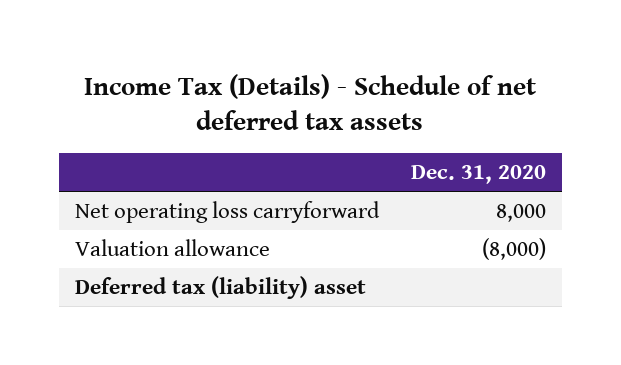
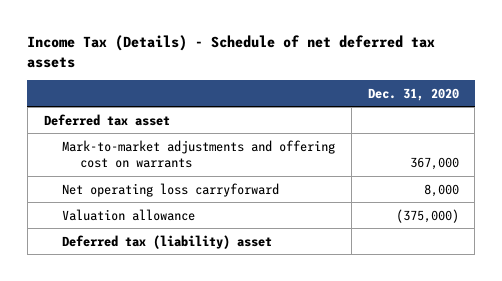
none -> [43,113,170,126] Deferred tax asset
none -> [61,139,335,169] Mark-to-market adjustments and offering cost on warrants
[481,238,546,261] (8,000) -> [395,208,459,223] (375,000)

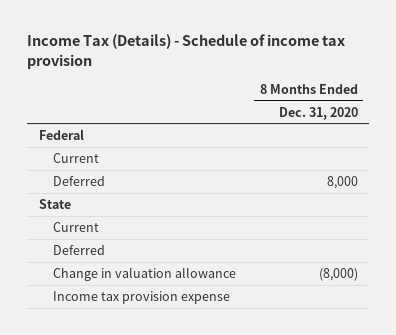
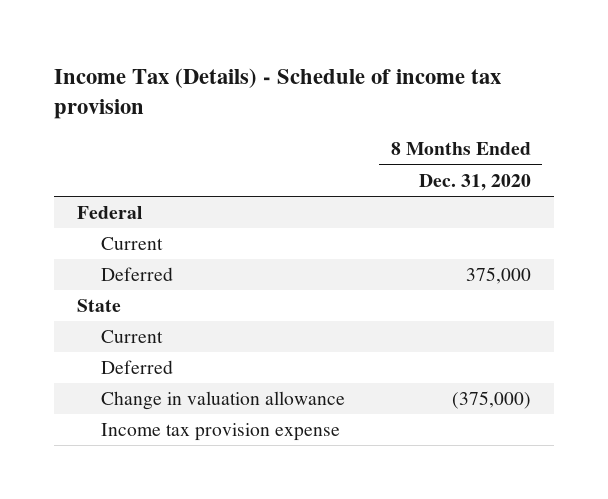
[326,175,358,189] 8,000 -> [465,267,531,285] 375,000
[318,267,358,281] (8,000) -> [451,391,531,410] (375,000)

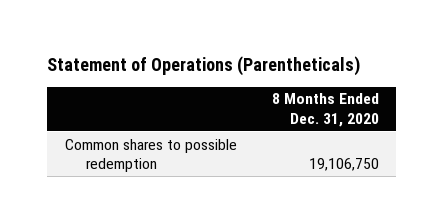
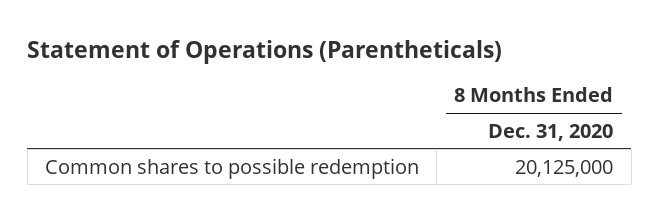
[308,158,379,172] 19,106,750 -> [515,159,614,177] 20,125,000

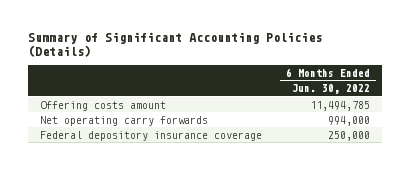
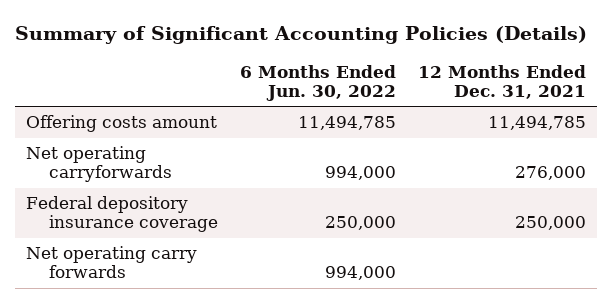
none -> [417,64,586,99] 12 Months Ended Dec. 31, 2021
none -> [25,146,172,183] Net operating carryforwards
[40,115,209,126] Net operating carry forwards -> [25,246,197,279] Net operating carry forwards

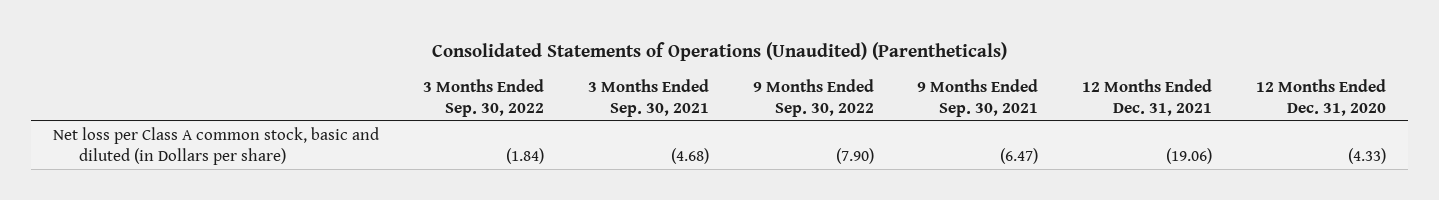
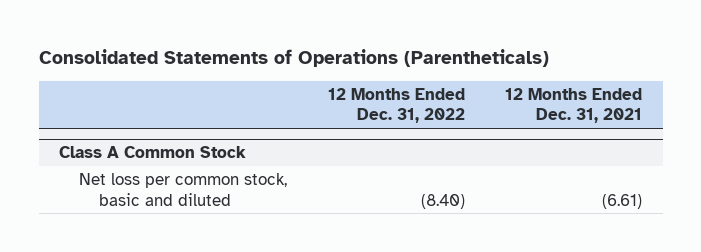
[431,41,1007,61] Consolidated Statements of Operations (Unaudited) (Parentheticals) -> [38,49,549,68] Consolidated Statements of Operations (Parentheticals)
[422,78,544,117] 3 Months Ended Sep. 30, 2022 -> none
[587,78,709,117] 3 Months Ended Sep. 30, 2021 -> none
[752,78,874,117] 9 Months Ended Sep. 30, 2022 -> none
[917,78,1039,117] 9 Months Ended Sep. 30, 2021 -> none
[1256,78,1387,116] 12 Months Ended Dec. 31, 2020 -> none
none -> [327,87,465,124] 12 Months Ended Dec. 31, 2022
none -> [59,146,247,159] Class A Common Stock
[52,127,379,166] Net loss per Class A common stock, basic and diluted (in Dollars per share) -> [79,173,288,206] Net loss per common stock, basic and diluted
[1166,148,1213,165] (19.06) -> [602,193,643,209] (6.61)

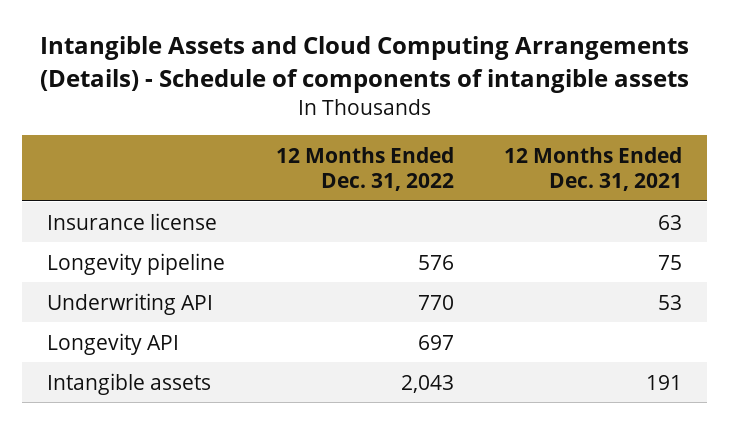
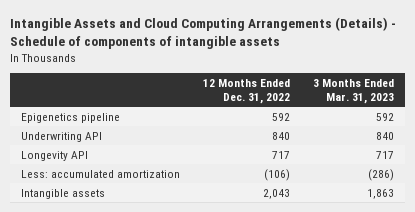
[504,146,683,191] 12 Months Ended Dec. 31, 2021 -> none
none -> [312,78,394,104] 3 Months Ended Mar. 31, 2023
[47,212,218,230] Insurance license -> none
[47,252,226,275] Longevity pipeline -> [21,112,121,123] Epigenetics pipeline
[417,254,454,270] 576 -> [271,112,290,121] 592
[417,294,454,310] 770 -> [271,131,290,140] 840
[417,334,454,350] 697 -> [271,150,290,159] 717
none -> [21,169,181,178] Less: accumulated amortization

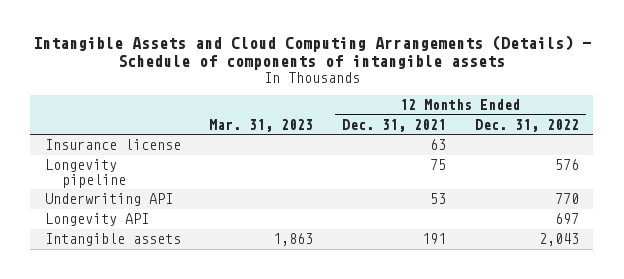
[312,78,394,104] 3 Months Ended Mar. 31, 2023 -> none
none -> [209,118,314,132] Mar. 31, 2023
none -> [342,118,447,132] Dec. 31, 2021
[21,169,181,178] Less: accumulated amortization -> none
none -> [44,139,181,151] Insurance license
[21,112,121,123] Epigenetics pipeline -> [44,159,126,188] Longevity pipeline
[271,112,290,121] 592 -> [554,159,579,171] 576
[271,131,290,140] 840 -> [554,193,579,205] 770
[271,150,290,159] 717 -> [554,213,579,225] 697

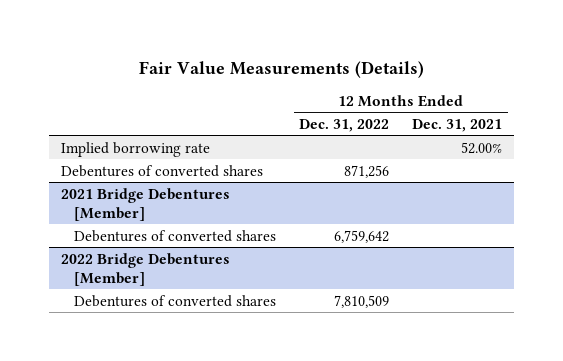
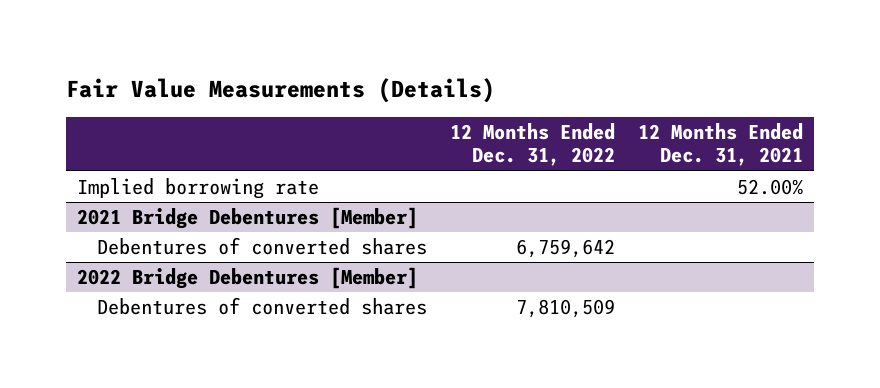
[60,164,263,177] Debentures of converted shares -> none

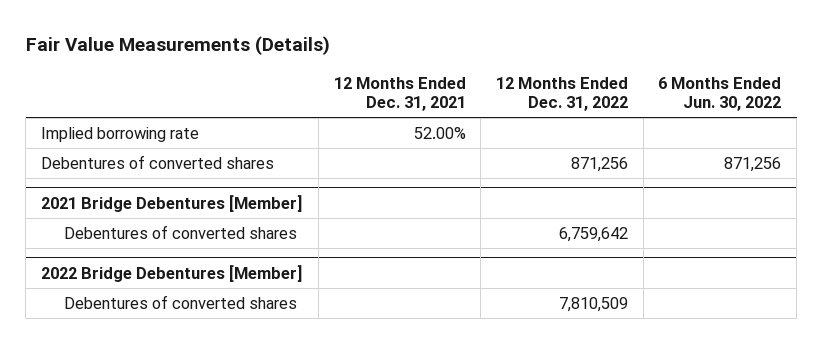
none -> [658,76,782,111] 6 Months Ended Jun. 30, 2022
none -> [41,154,275,169] Debentures of converted shares

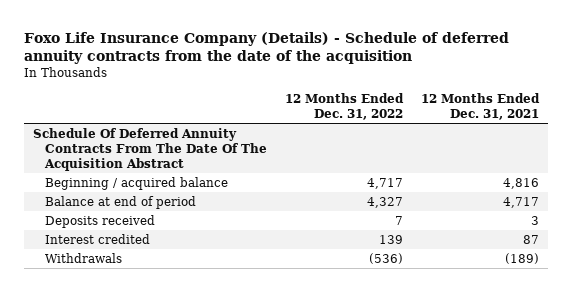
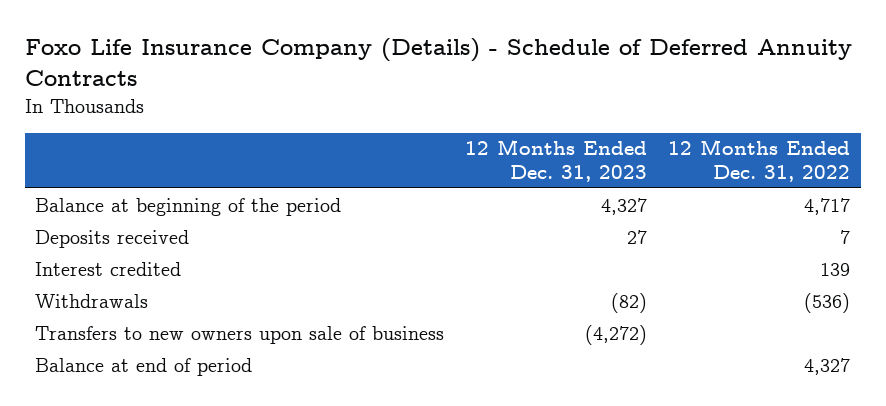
[24,31,510,65] Foxo Life Insurance Company (Details) - Schedule of deferred annuity contracts from the date of the acquisition -> [24,38,852,87] Foxo Life Insurance Company (Details) - Schedule of Deferred Annuity Contracts
[420,93,540,121] 12 Months Ended Dec. 31, 2021 -> none
none -> [465,139,648,182] 12 Months Ended Dec. 31, 2023
[33,127,268,172] Schedule Of Deferred Annuity Contracts From The Date Of The Acquisition Abstract -> none
[45,176,229,190] Beginning / acquired balance -> [35,197,342,216] Balance at beginning of the period
none -> [35,325,445,344] Transfers to new owners upon sale of business
[45,195,197,209] Balance at end of period -> [35,357,253,376] Balance at end of period

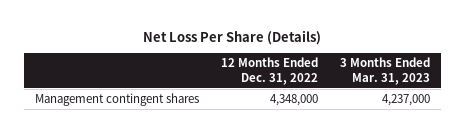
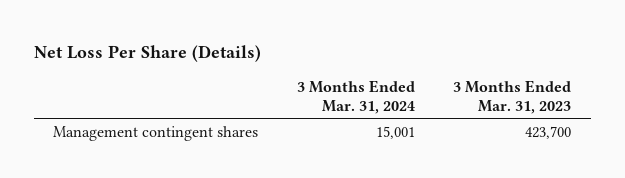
[220,57,318,86] 12 Months Ended Dec. 31, 2022 -> none
none -> [296,79,415,115] 3 Months Ended Mar. 31, 2024
[381,94,430,107] 4,237,000 -> [525,125,572,139] 423,700

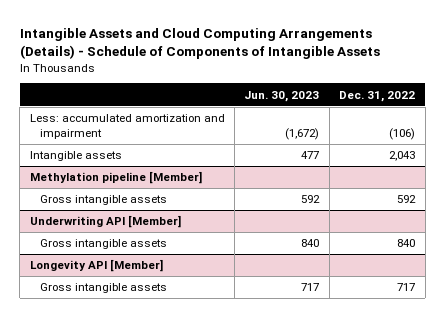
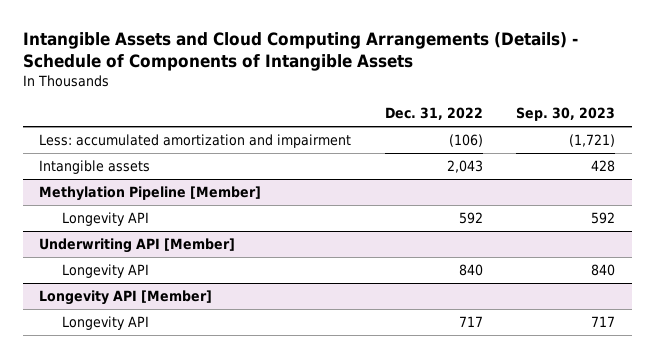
[244,90,320,102] Jun. 30, 2023 -> none
none -> [516,107,616,122] Sep. 30, 2023
[29,171,202,185] Methylation pipeline [Member] -> [39,186,262,202] Methylation Pipeline [Member]
[40,195,168,206] Gross intangible assets -> [61,212,149,227] Longevity API
[40,239,168,250] Gross intangible assets -> [61,264,149,279] Longevity API
[40,283,168,294] Gross intangible assets -> [61,316,149,331] Longevity API

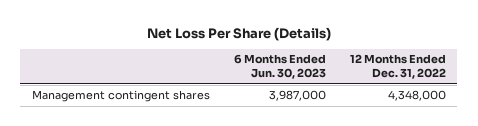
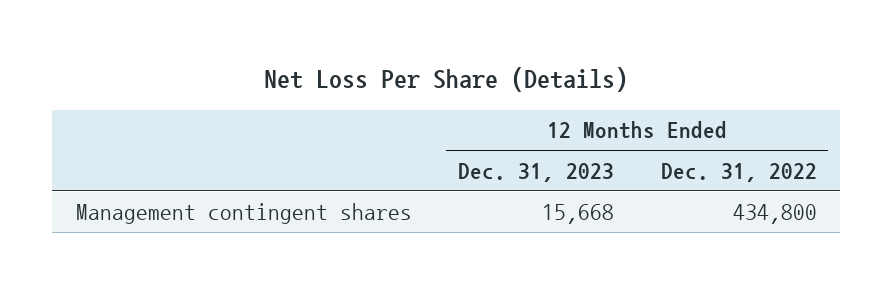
[233,54,326,80] 6 Months Ended Jun. 30, 2023 -> none
none -> [458,162,615,182] Dec. 31, 2023
[387,90,446,102] 4,348,000 -> [732,204,817,225] 434,800

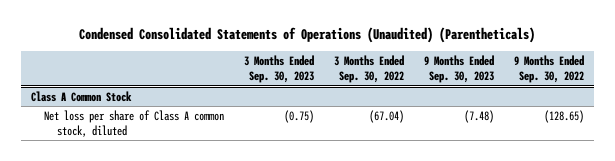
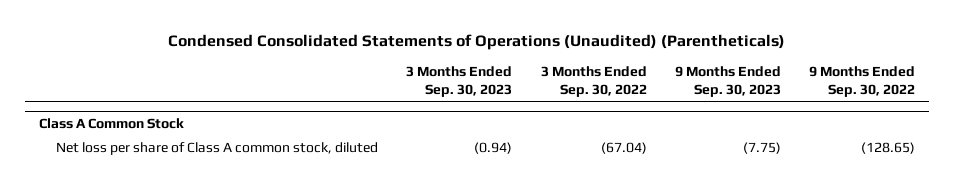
[283,109,314,123] (0.75) -> [474,142,513,155] (0.94)
[463,109,494,123] (7.48) -> [742,142,781,155] (7.75)

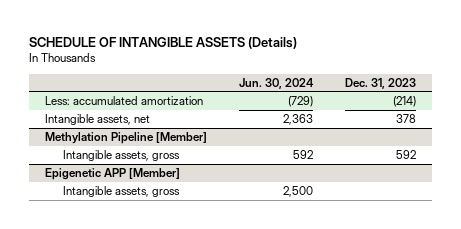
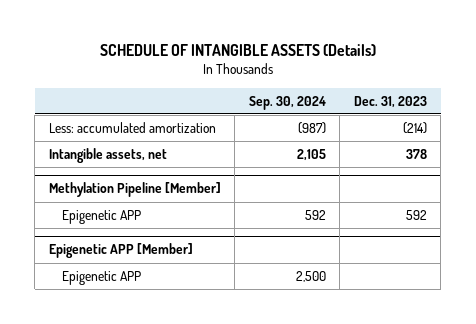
[239,77,315,89] Jun. 30, 2024 -> none
none -> [248,95,326,110] Sep. 30, 2024
[63,149,181,161] Intangible assets, gross -> [61,210,141,225] Epigenetic APP
[63,185,181,197] Intangible assets, gross -> [61,271,141,286] Epigenetic APP

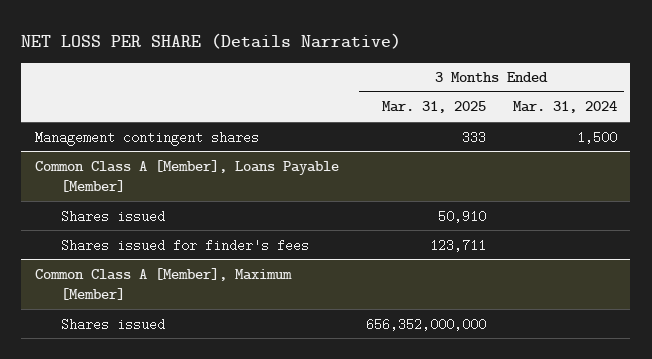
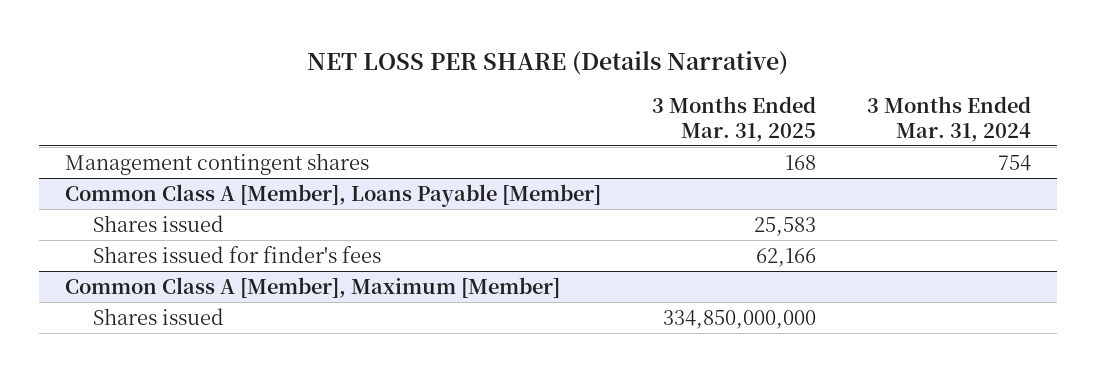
[461,130,486,144] 333 -> [784,154,816,170] 168
[576,130,617,144] 1,500 -> [997,154,1031,171] 754
[437,209,486,223] 50,910 -> [753,216,816,236] 25,583
[429,238,486,252] 123,711 -> [755,247,816,267] 62,166
[365,317,486,331] 656,352,000,000 -> [662,309,816,329] 334,850,000,000

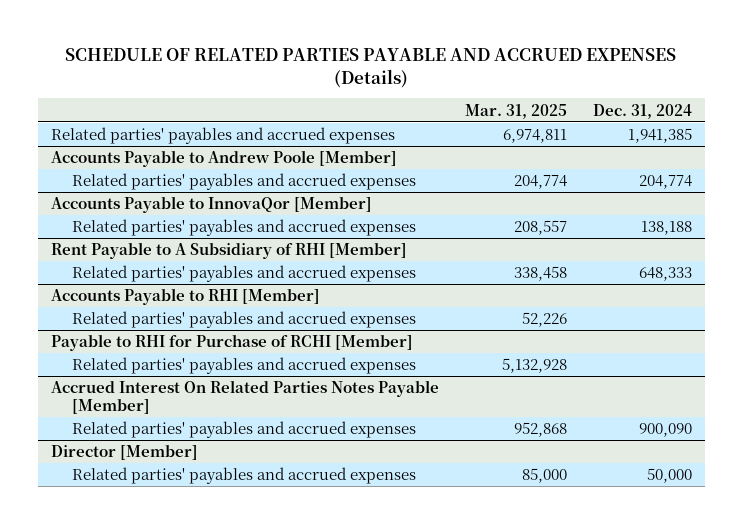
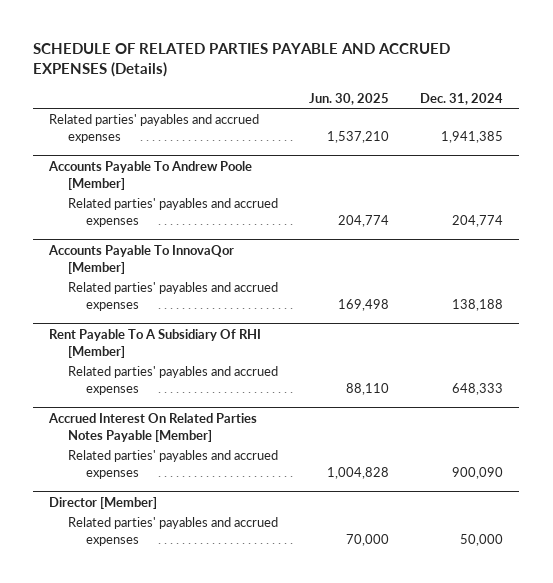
[464,103,567,119] Mar. 31, 2025 -> none
none -> [309,92,390,105] Jun. 30, 2025
[50,150,397,168] Accounts Payable to Andrew Poole [Member] -> [48,160,253,190] Accounts Payable To Andrew Poole [Member]
[50,196,372,214] Accounts Payable to InnovaQor [Member] -> [48,244,235,274] Accounts Payable To InnovaQor [Member]
[50,242,407,260] Rent Payable to A Subsidiary of RHI [Member] -> [49,328,262,358] Rent Payable To A Subsidiary Of RHI [Member]
[50,288,320,306] Accounts Payable to RHI [Member] -> none
[72,311,417,329] Related parties' payables and accrued expenses -> none
[50,334,413,352] Payable to RHI for Purchase of RCHI [Member] -> none
[72,357,417,375] Related parties' payables and accrued expenses -> none

